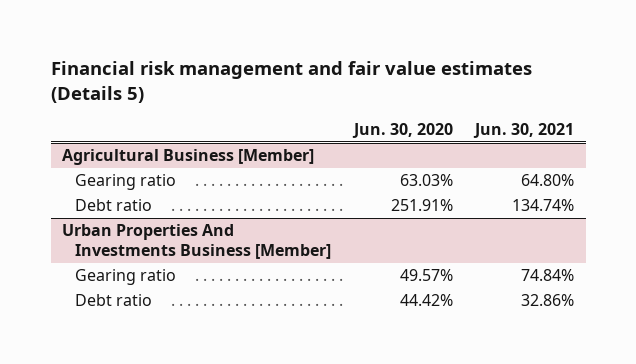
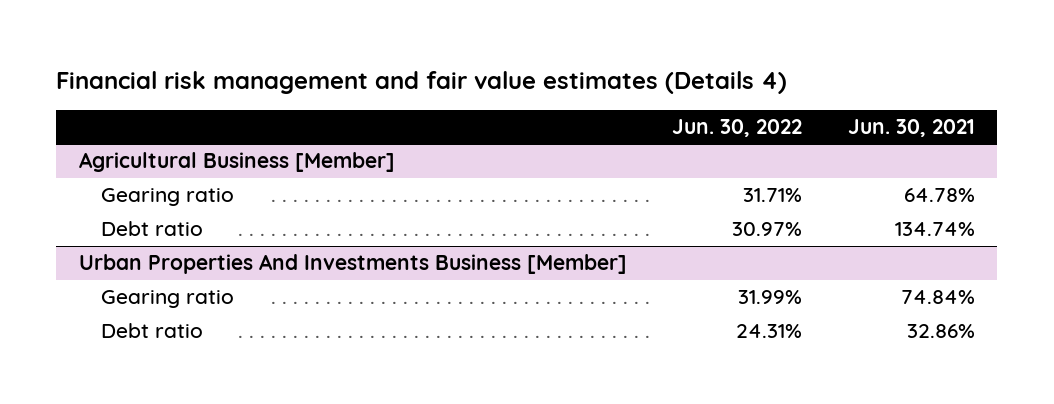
[50,61,532,104] Financial risk management and fair value estimates (Details 5) -> [56,70,788,94] Financial risk management and fair value estimates (Details 4)
[351,122,453,138] Jun. 30, 2020 -> none
none -> [672,119,803,138] Jun. 30, 2022
[521,174,575,187] 64.80% -> [903,188,975,203] 64.78%

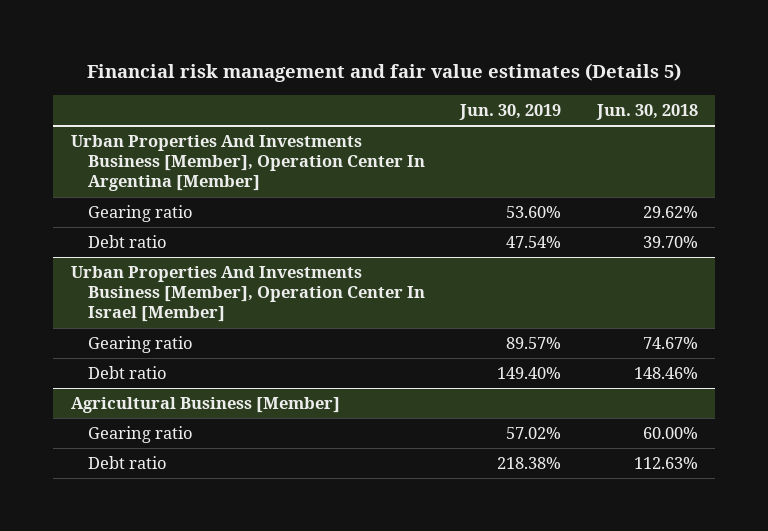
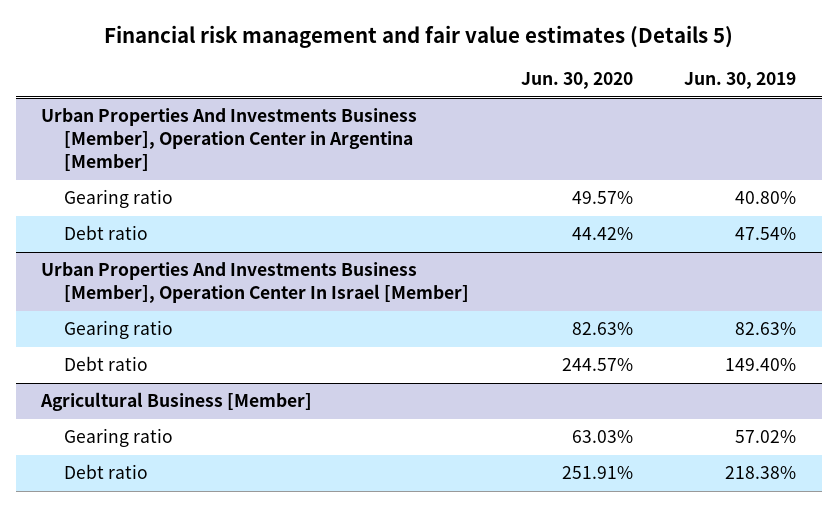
[595,103,698,120] Jun. 30, 2018 -> none
none -> [520,72,633,90] Jun. 30, 2020
[70,135,425,192] Urban Properties And Investments Business [Member], Operation Center In Argentina [Member] -> [41,108,418,172] Urban Properties And Investments Business [Member], Operation Center in Argentina [Member]
[506,206,562,219] 53.60% -> [735,191,797,205] 40.80%
[506,337,562,350] 89.57% -> [735,322,797,336] 82.63%

